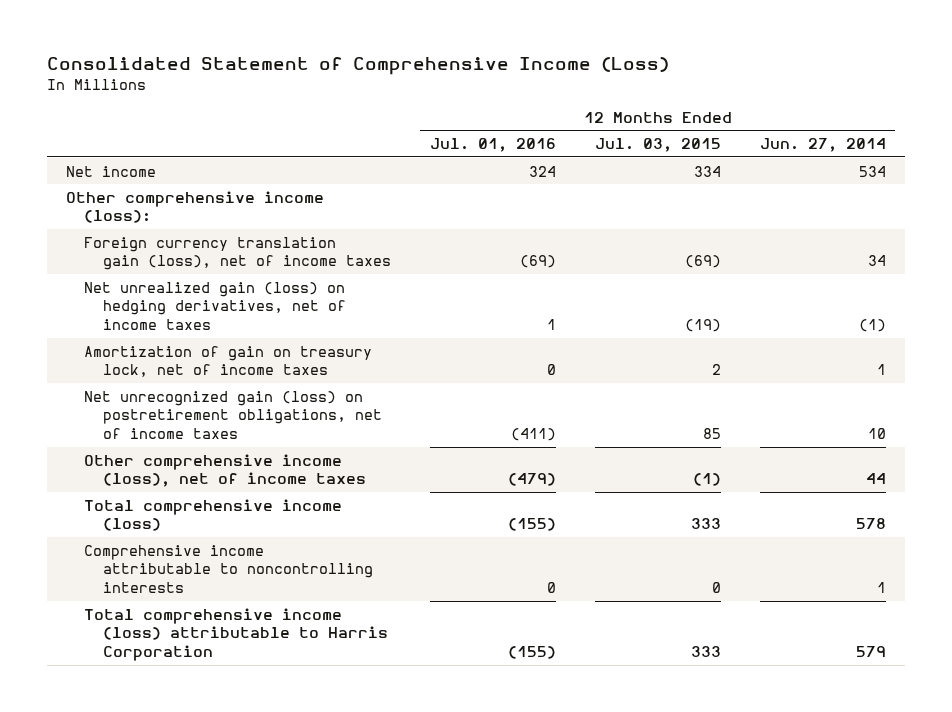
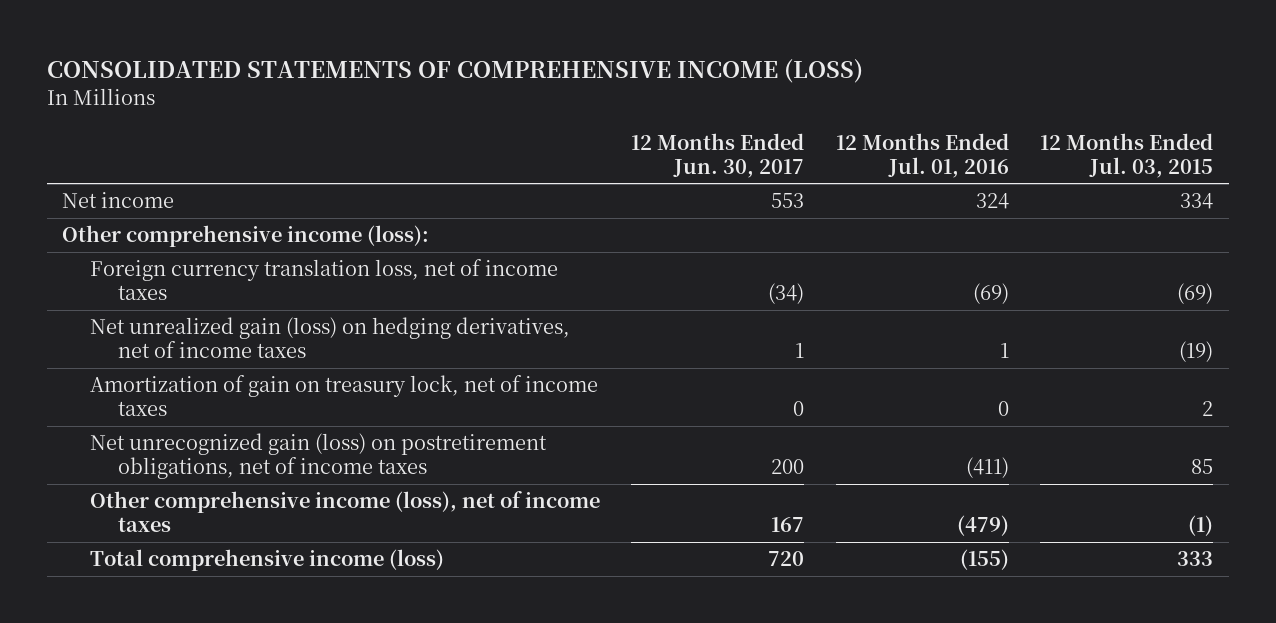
[46,56,669,75] Consolidated Statement of Comprehensive Income (Loss) -> [46,59,863,84] CONSOLIDATED STATEMENTS OF COMPREHENSIVE INCOME (LOSS)
[759,138,886,153] Jun. 27, 2014 -> none
none -> [631,132,805,178] 12 Months Ended Jun. 30, 2017
[84,236,391,271] Foreign currency translation gain (loss), net of income taxes -> [90,259,559,301] Foreign currency translation loss, net of income taxes
[84,544,373,594] Comprehensive income attributable to noncontrolling interests -> none
[84,607,388,662] Total comprehensive income (loss) attributable to Harris Corporation -> none

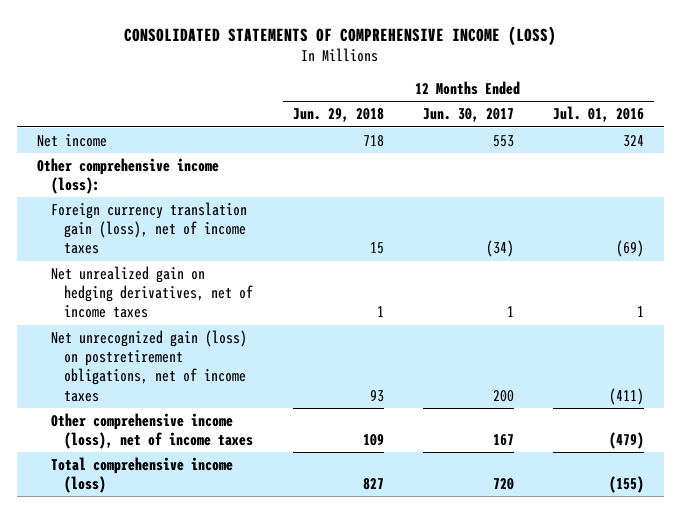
[1040,132,1214,178] 12 Months Ended Jul. 03, 2015 -> none
none -> [292,108,384,123] Jun. 29, 2018
[90,375,599,417] Amortization of gain on treasury lock, net of income taxes -> none
[90,259,559,301] Foreign currency translation loss, net of income taxes -> [50,201,247,255] Foreign currency translation gain (loss), net of income taxes
[90,317,571,359] Net unrealized gain (loss) on hedging derivatives, net of income taxes -> [50,265,254,319] Net unrealized gain on hedging derivatives, net of income taxes

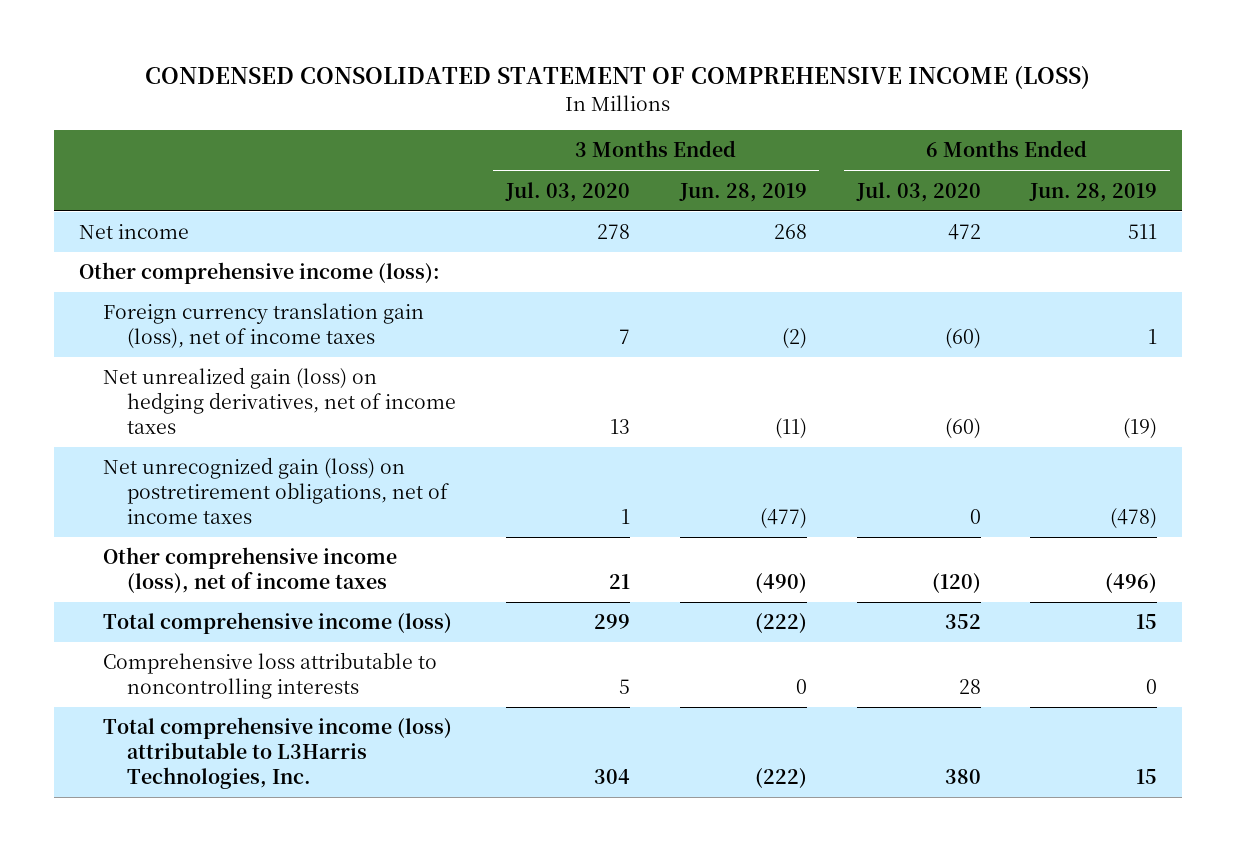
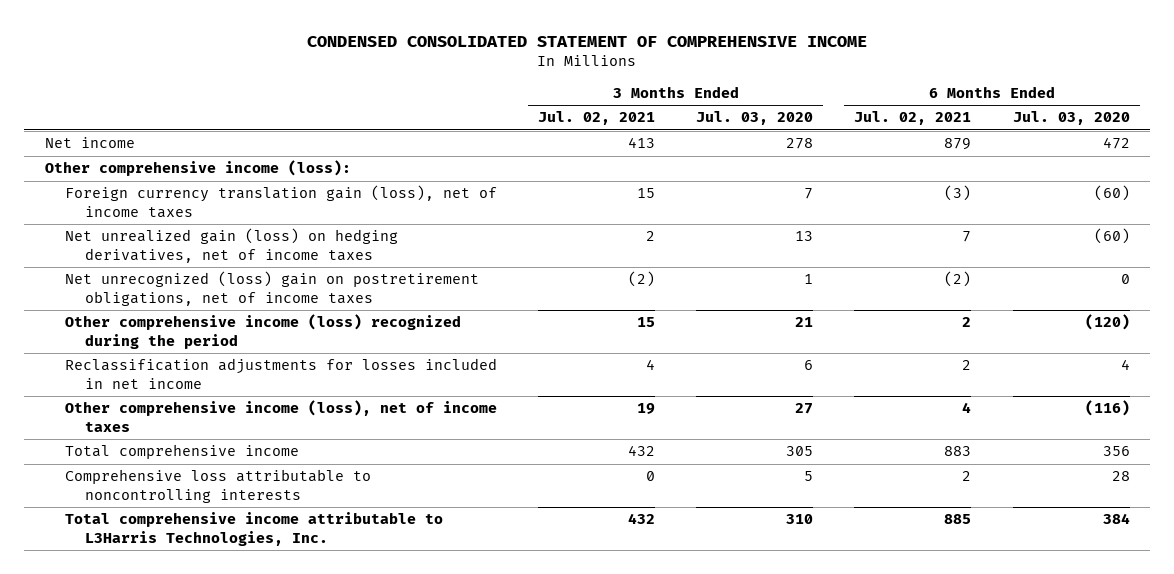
[145,65,1091,90] CONDENSED CONSOLIDATED STATEMENT OF COMPREHENSIVE INCOME (LOSS) -> [307,35,868,47] CONDENSED CONSOLIDATED STATEMENT OF COMPREHENSIVE INCOME
[678,182,807,202] Jun. 28, 2019 -> none
[1029,182,1158,202] Jun. 28, 2019 -> none
none -> [537,111,655,126] Jul. 02, 2021
none -> [854,111,972,126] Jul. 02, 2021
[103,457,449,524] Net unrecognized gain (loss) on postretirement obligations, net of income taxes -> [64,271,479,306] Net unrecognized (loss) gain on postretirement obligations, net of income taxes
none -> [64,314,461,349] Other comprehensive income (loss) recognized during the period
none -> [64,358,497,389] Reclassification adjustments for losses included in net income
[608,573,630,589] 21 -> [795,403,814,415] 27
[931,572,981,593] (120) -> [1084,400,1130,417] (116)
[103,612,453,635] Total comprehensive income (loss) -> [64,444,299,460] Total comprehensive income
[593,614,630,630] 299 -> [786,446,814,457] 305
[944,614,981,630] 352 -> [1102,446,1130,457] 356
[103,717,453,789] Total comprehensive income (loss) attributable to L3Harris Technologies, Inc. -> [64,512,443,546] Total comprehensive income attributable to L3Harris Technologies, Inc.
[593,768,630,784] 304 -> [786,514,814,525] 310
[944,768,981,784] 380 -> [1102,513,1130,525] 384

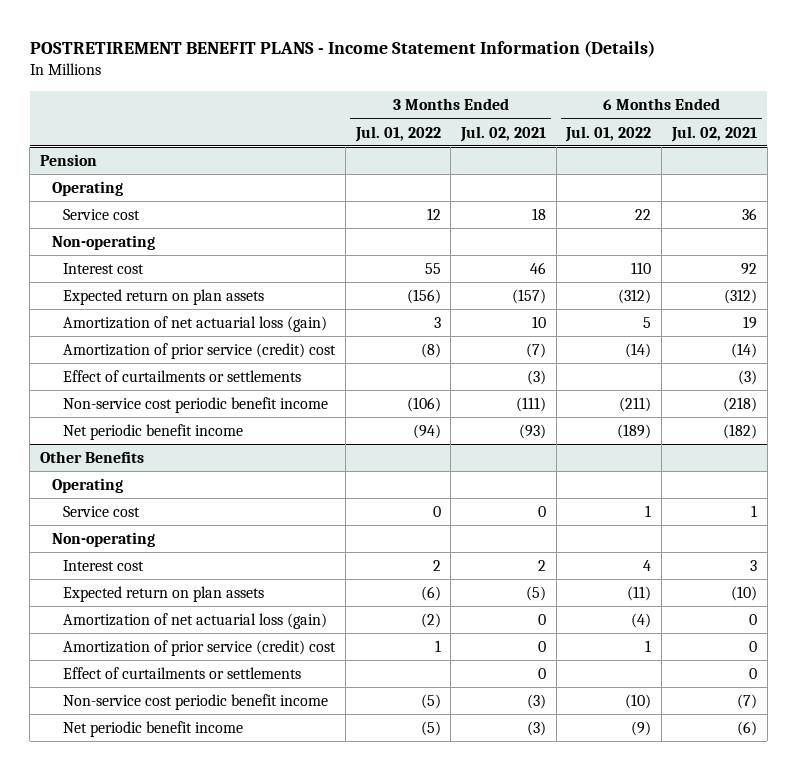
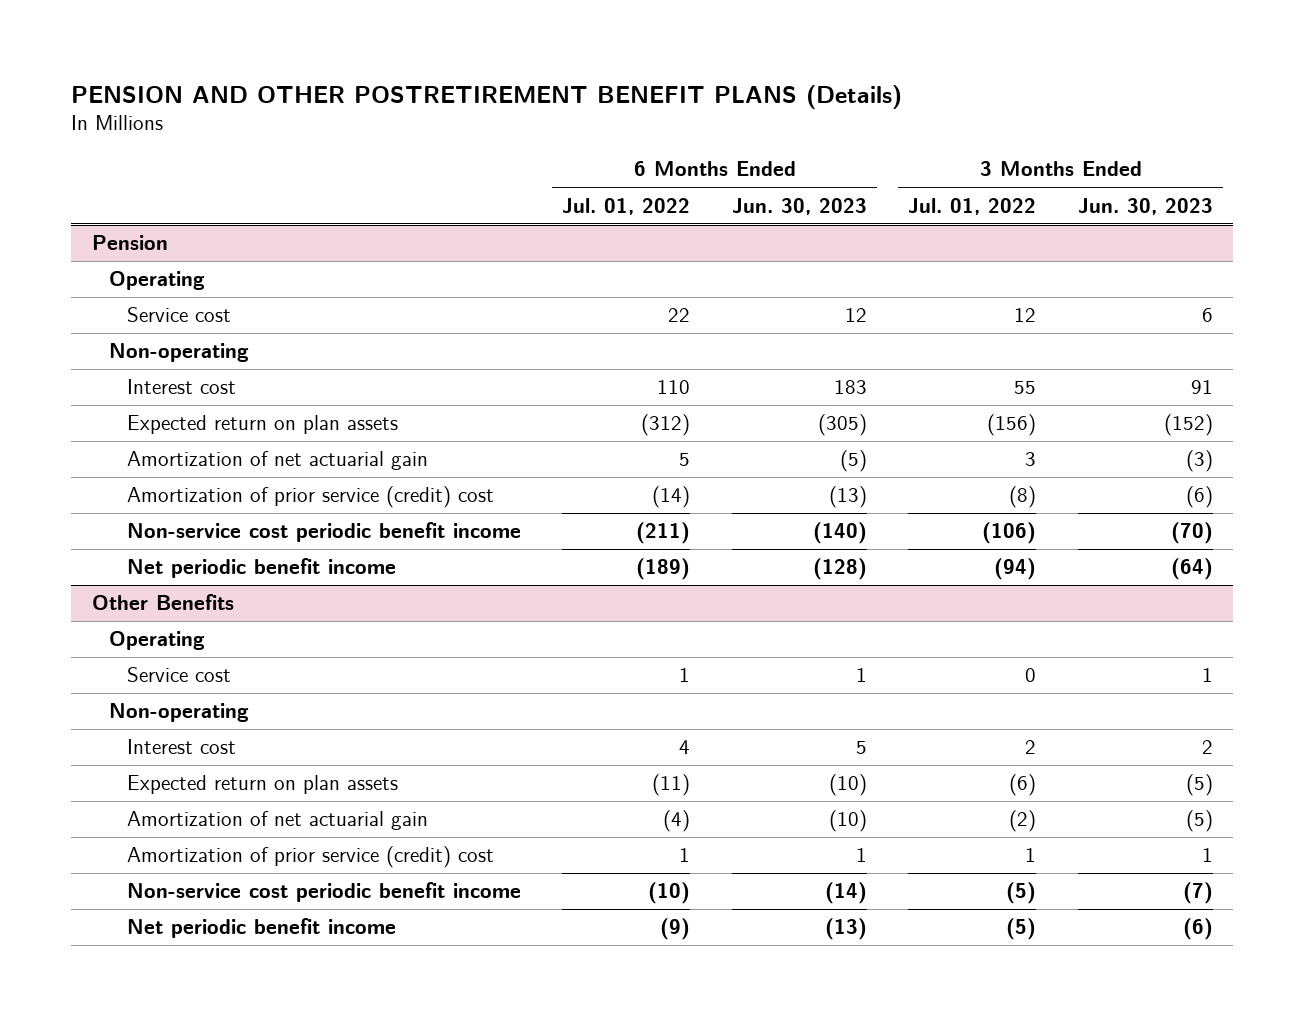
[29,40,655,58] POSTRETIREMENT BENEFIT PLANS - Income Statement Information (Details) -> [71,84,903,109] PENSION AND OTHER POSTRETIREMENT BENEFIT PLANS (Details)
[459,125,546,142] Jul. 02, 2021 -> none
[670,125,757,142] Jul. 02, 2021 -> none
none -> [731,197,867,215] Jun. 30, 2023
none -> [1077,197,1213,215] Jun. 30, 2023
[63,316,328,333] Amortization of net actuarial loss (gain) -> [126,451,428,471] Amortization of net actuarial gain
[63,370,302,383] Effect of curtailments or settlements -> none
[63,613,328,630] Amortization of net actuarial loss (gain) -> [126,811,428,831] Amortization of net actuarial gain
[63,667,302,680] Effect of curtailments or settlements -> none

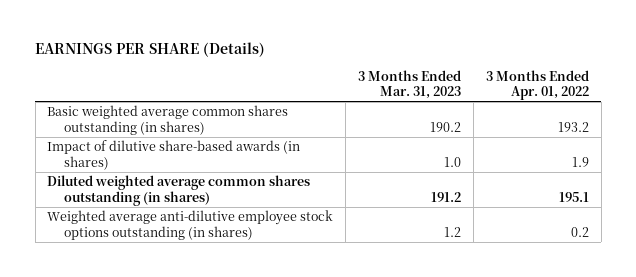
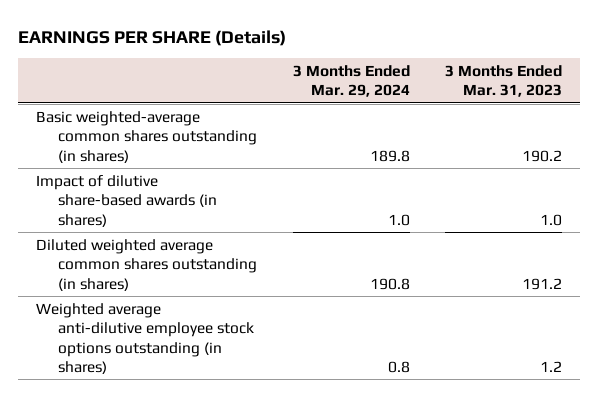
[485,69,589,101] 3 Months Ended Apr. 01, 2022 -> none
none -> [292,64,410,98] 3 Months Ended Mar. 29, 2024
[47,105,289,135] Basic weighted average common shares outstanding (in shares) -> [36,110,257,163] Basic weighted-average common shares outstanding (in shares)

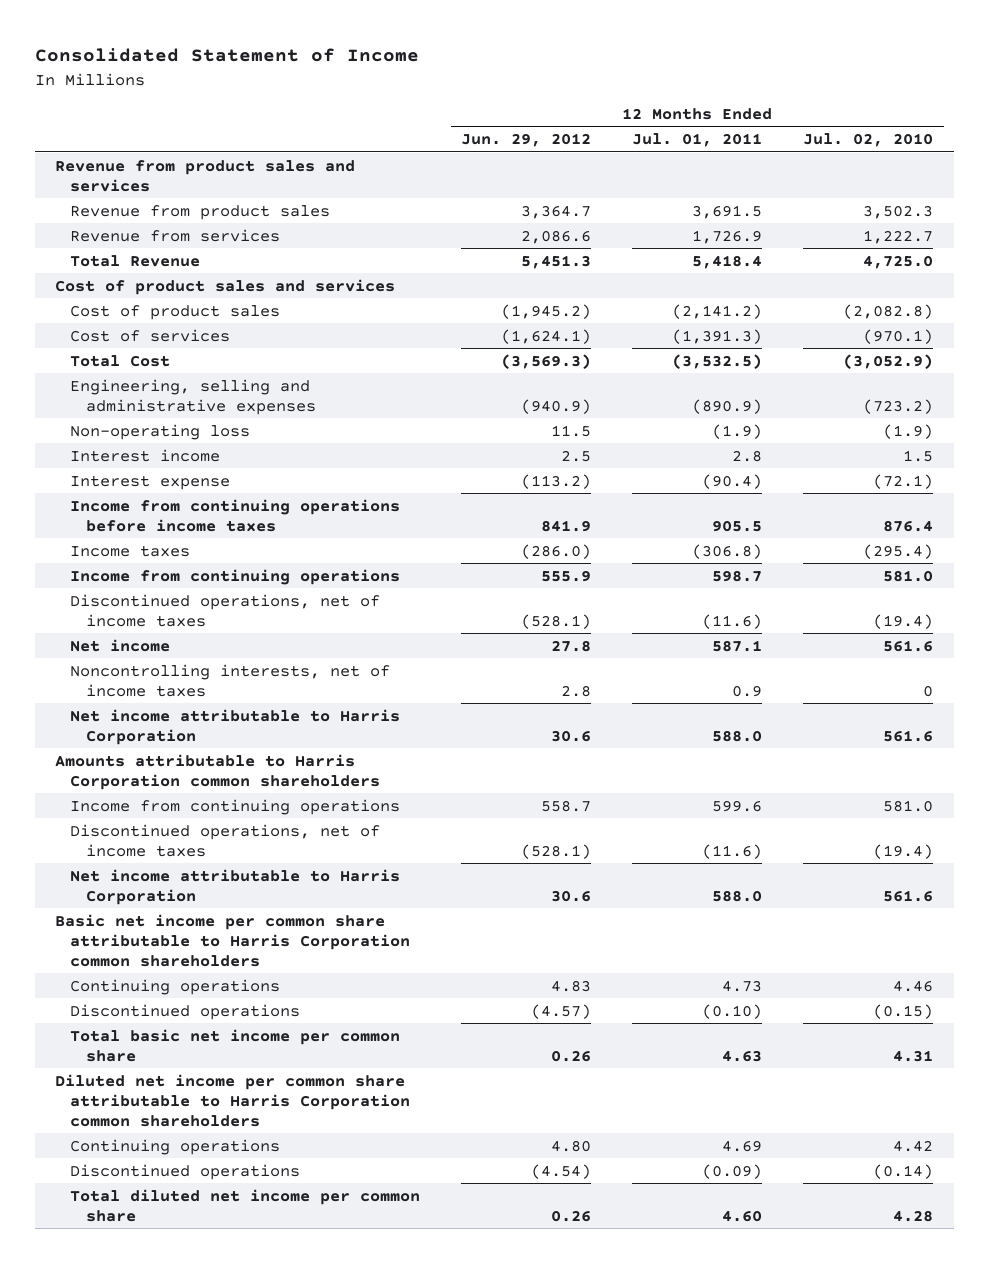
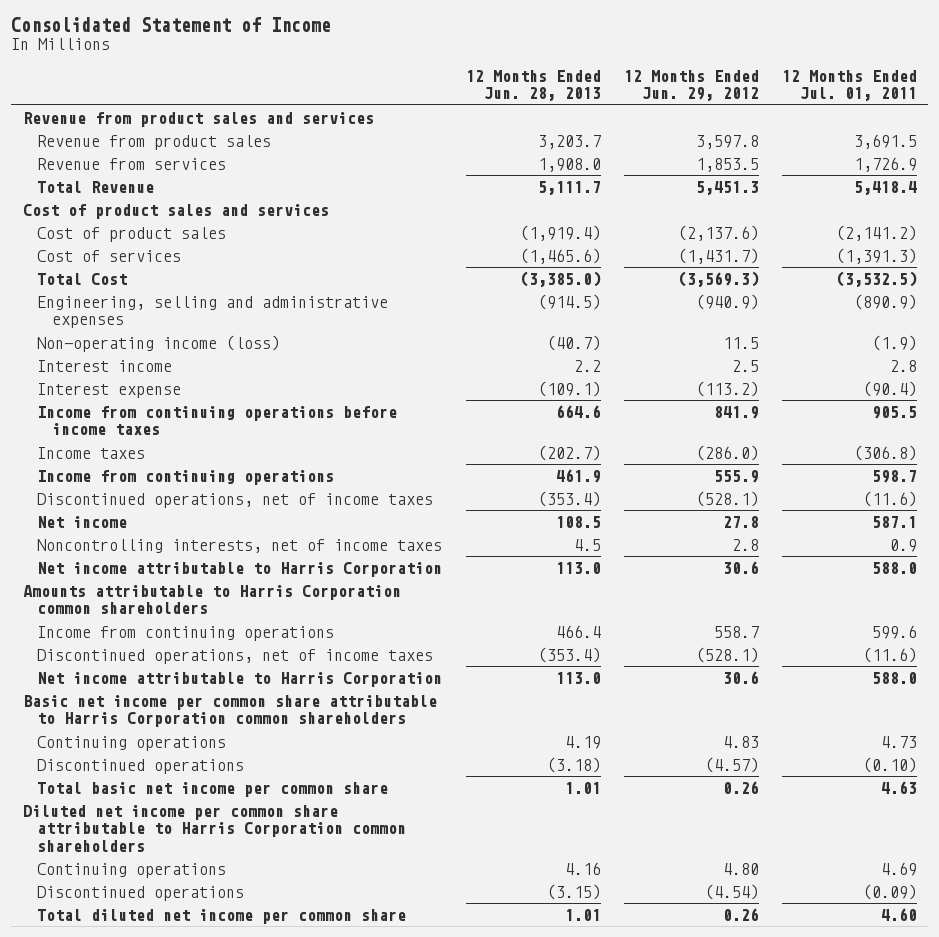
[803,133,934,148] Jul. 02, 2010 -> none
none -> [465,69,601,102] 12 Months Ended Jun. 28, 2013
[521,204,592,219] 3,364.7 -> [695,134,759,149] 3,597.8
[521,229,592,244] 2,086.6 -> [695,157,759,172] 1,853.5
[501,303,592,319] (1,945.2) -> [677,224,759,241] (2,137.6)
[501,328,592,344] (1,624.1) -> [677,247,759,264] (1,431.7)
[70,423,251,440] Non-operating loss -> [37,334,281,352] Non-operating income (loss)

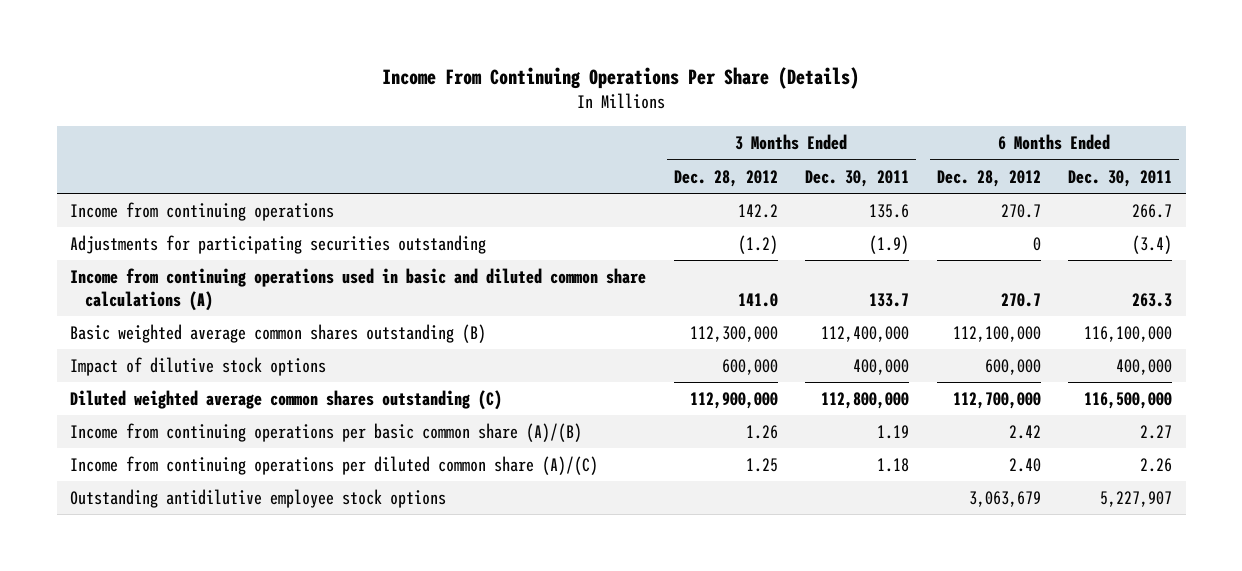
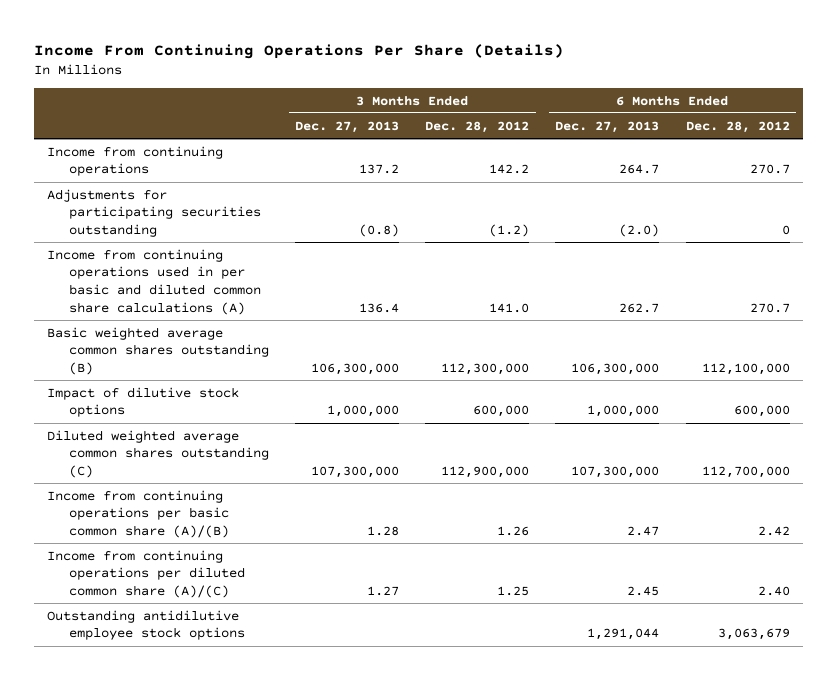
[805,169,910,187] Dec. 30, 2011 -> none
[1068,169,1173,187] Dec. 30, 2011 -> none
none -> [295,120,400,133] Dec. 27, 2013
none -> [555,120,660,133] Dec. 27, 2013
[70,267,647,311] Income from continuing operations used in basic and diluted common share calculations (A) -> [47,248,262,315] Income from continuing operations used in per basic and diluted common share calculations (A)

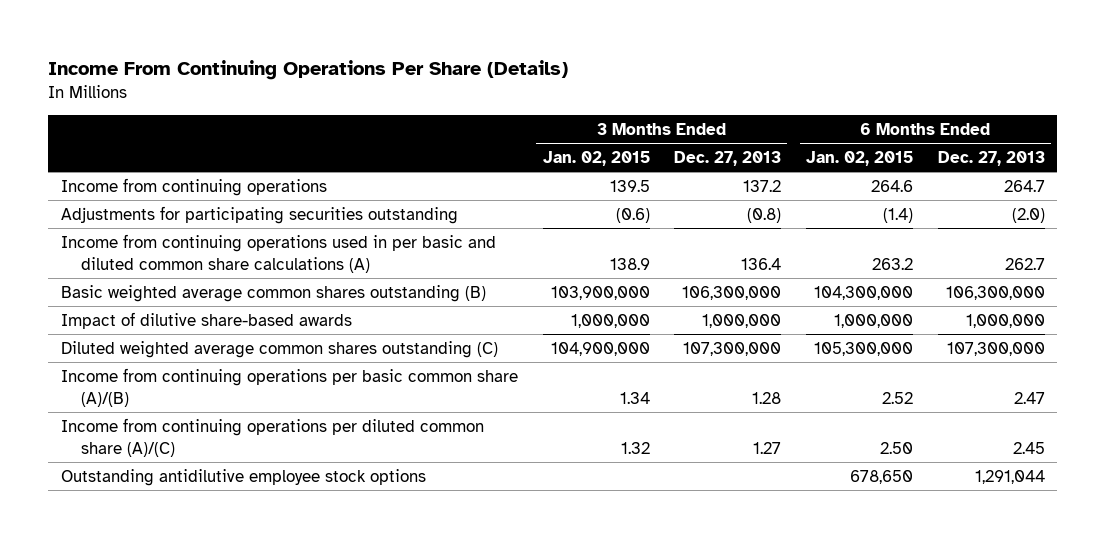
[425,120,530,133] Dec. 28, 2012 -> none
[685,120,790,133] Dec. 28, 2012 -> none
none -> [542,151,650,167] Jan. 02, 2015
none -> [806,151,914,167] Jan. 02, 2015
[47,386,240,418] Impact of dilutive stock options -> [60,311,352,329] Impact of dilutive share-based awards

